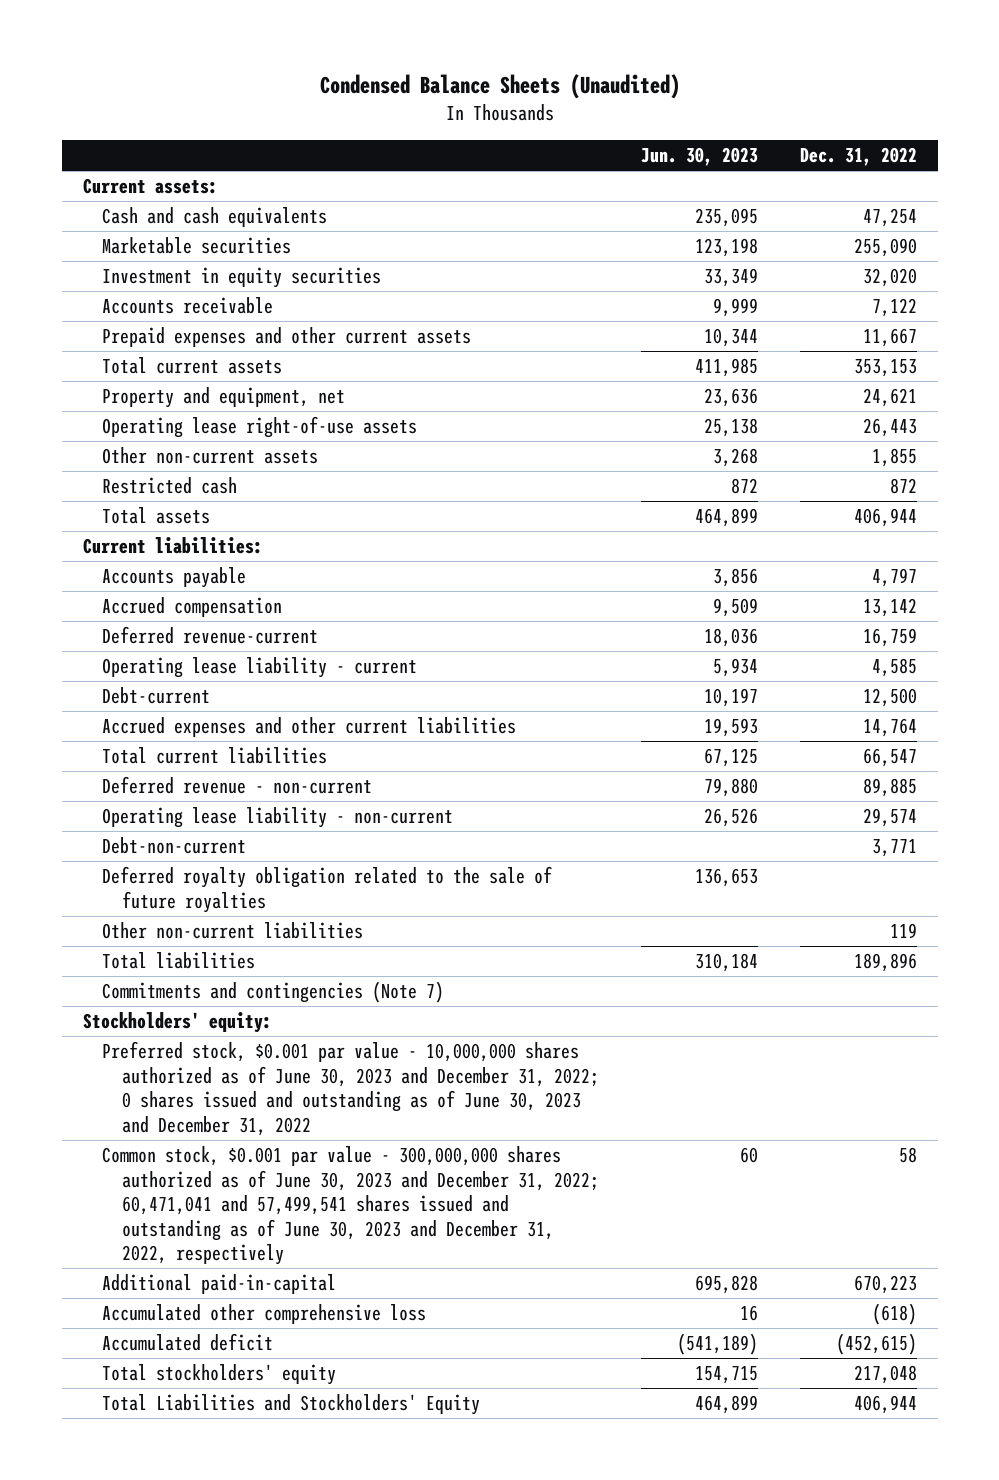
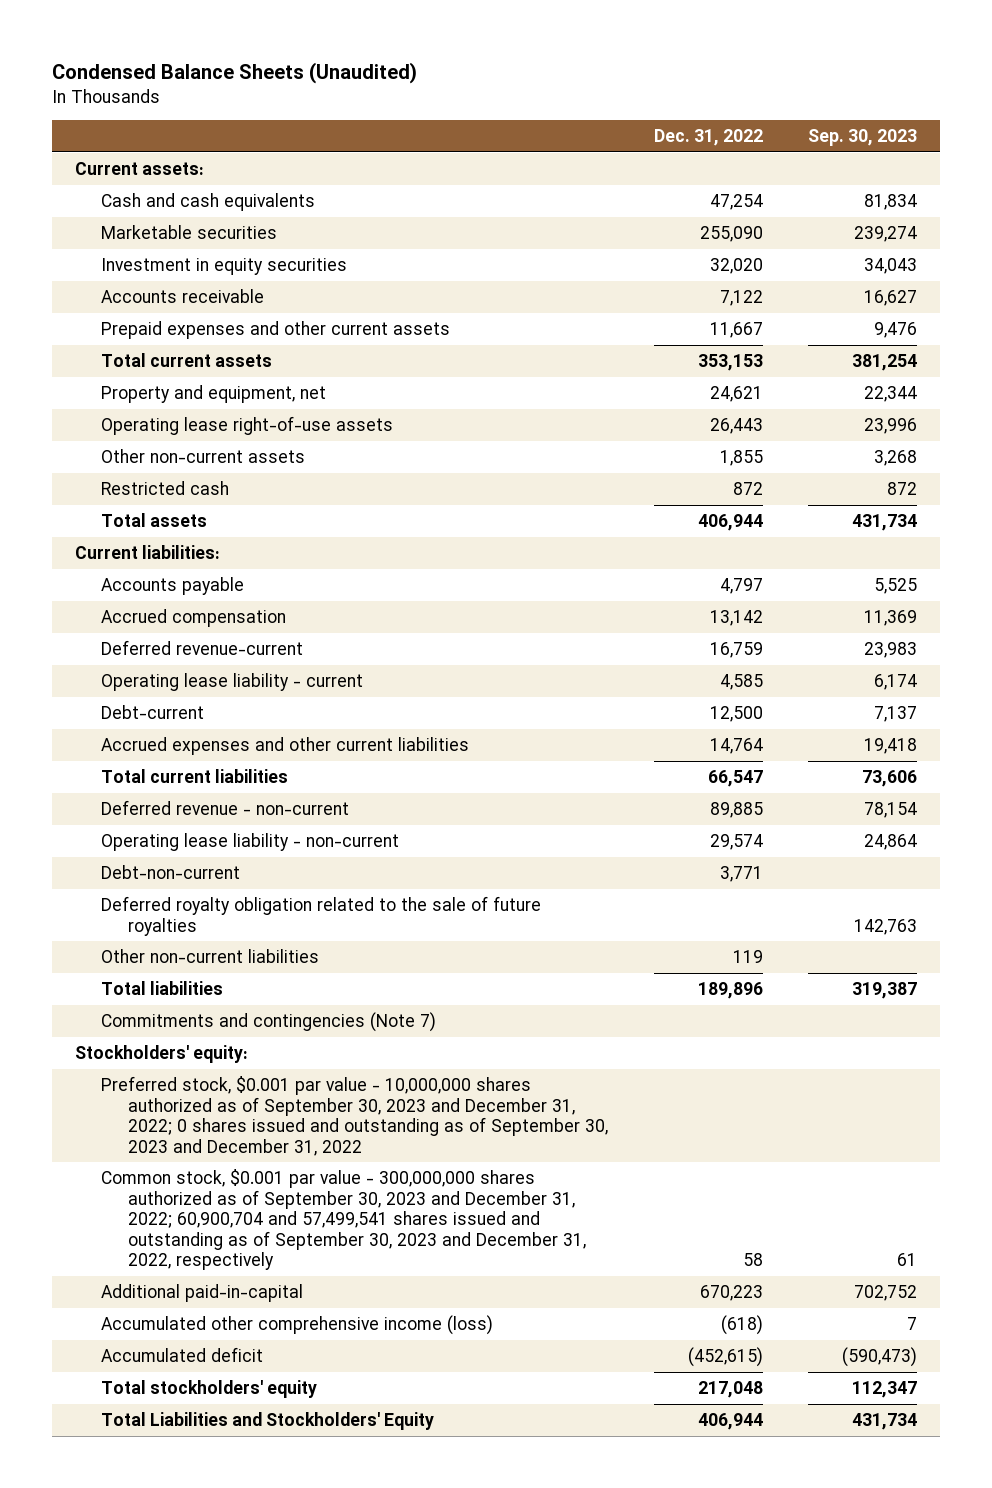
[640,147,758,167] Jun. 30, 2023 -> none
none -> [808,129,918,147] Sep. 30, 2023
[102,1041,599,1136] Preferred stock, $0.001 par value - 10,000,000 shares authorized as of June 30, 2023 and December 31, 2022; 0 shares issued and outstanding as of June 30, 2023 and December 31, 2022 -> [101,1076,608,1156] Preferred stock, $0.001 par value - 10,000,000 shares authorized as of September 30, 2023 and December 31, 2022; 0 shares issued and outstanding as of September 30, 2023 and December 31, 2022
[102,1146,599,1266] Common stock, $0.001 par value - 300,000,000 shares authorized as of June 30, 2023 and December 31, 2022; 60,471,041 and 57,499,541 shares issued and outstanding as of June 30, 2023 and December 31, 2022, respectively -> [101,1169,586,1271] Common stock, $0.001 par value - 300,000,000 shares authorized as of September 30, 2023 and December 31, 2022; 60,900,704 and 57,499,541 shares issued and outstanding as of September 30, 2023 and December 31, 2022, respectively
[102,1304,427,1325] Accumulated other comprehensive loss -> [101,1315,494,1336] Accumulated other comprehensive income (loss)

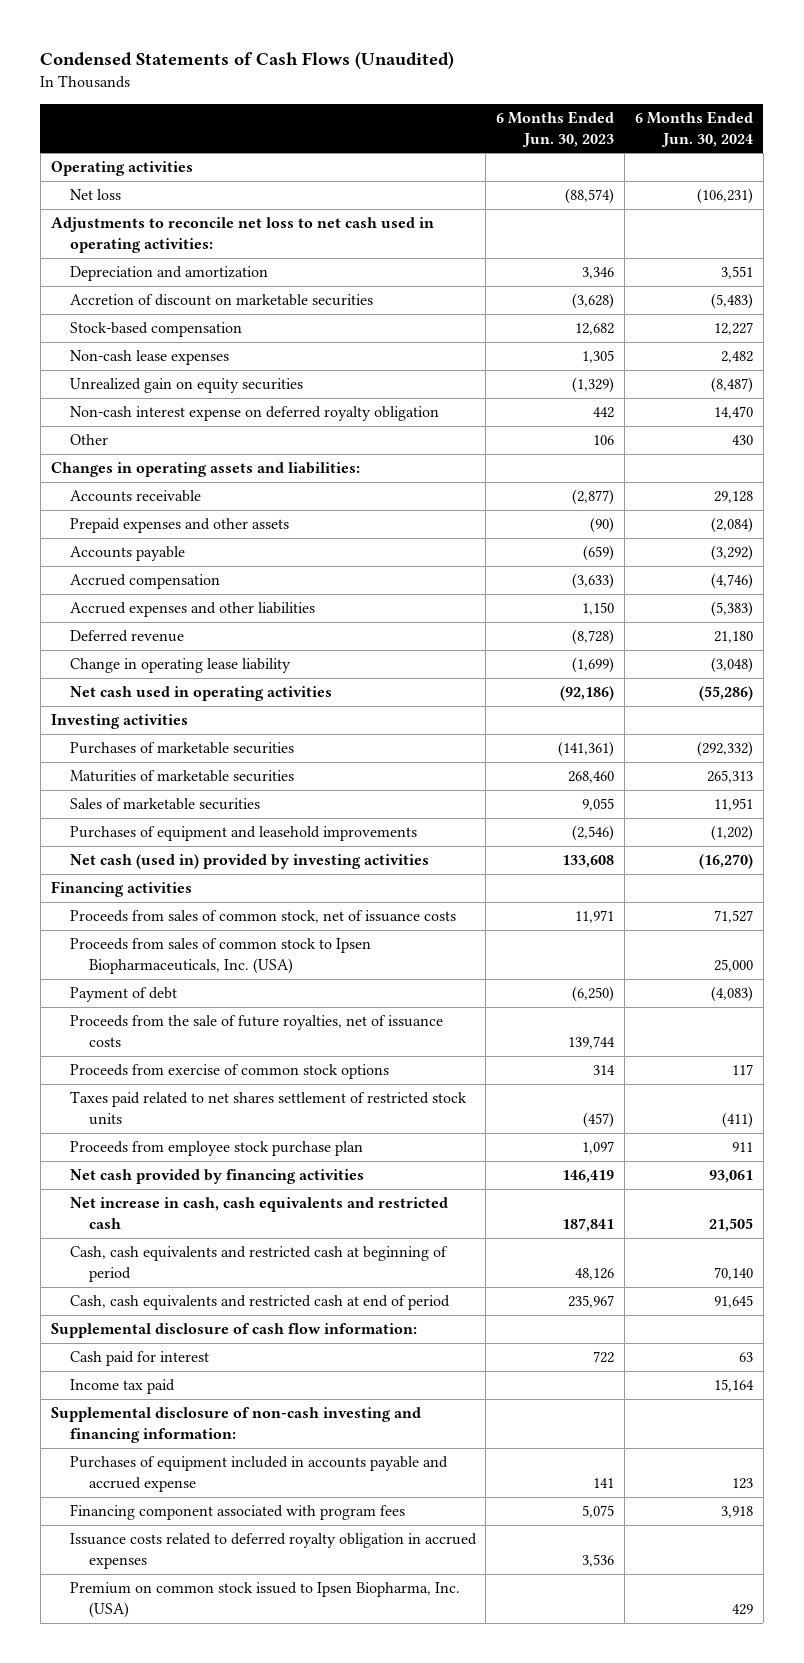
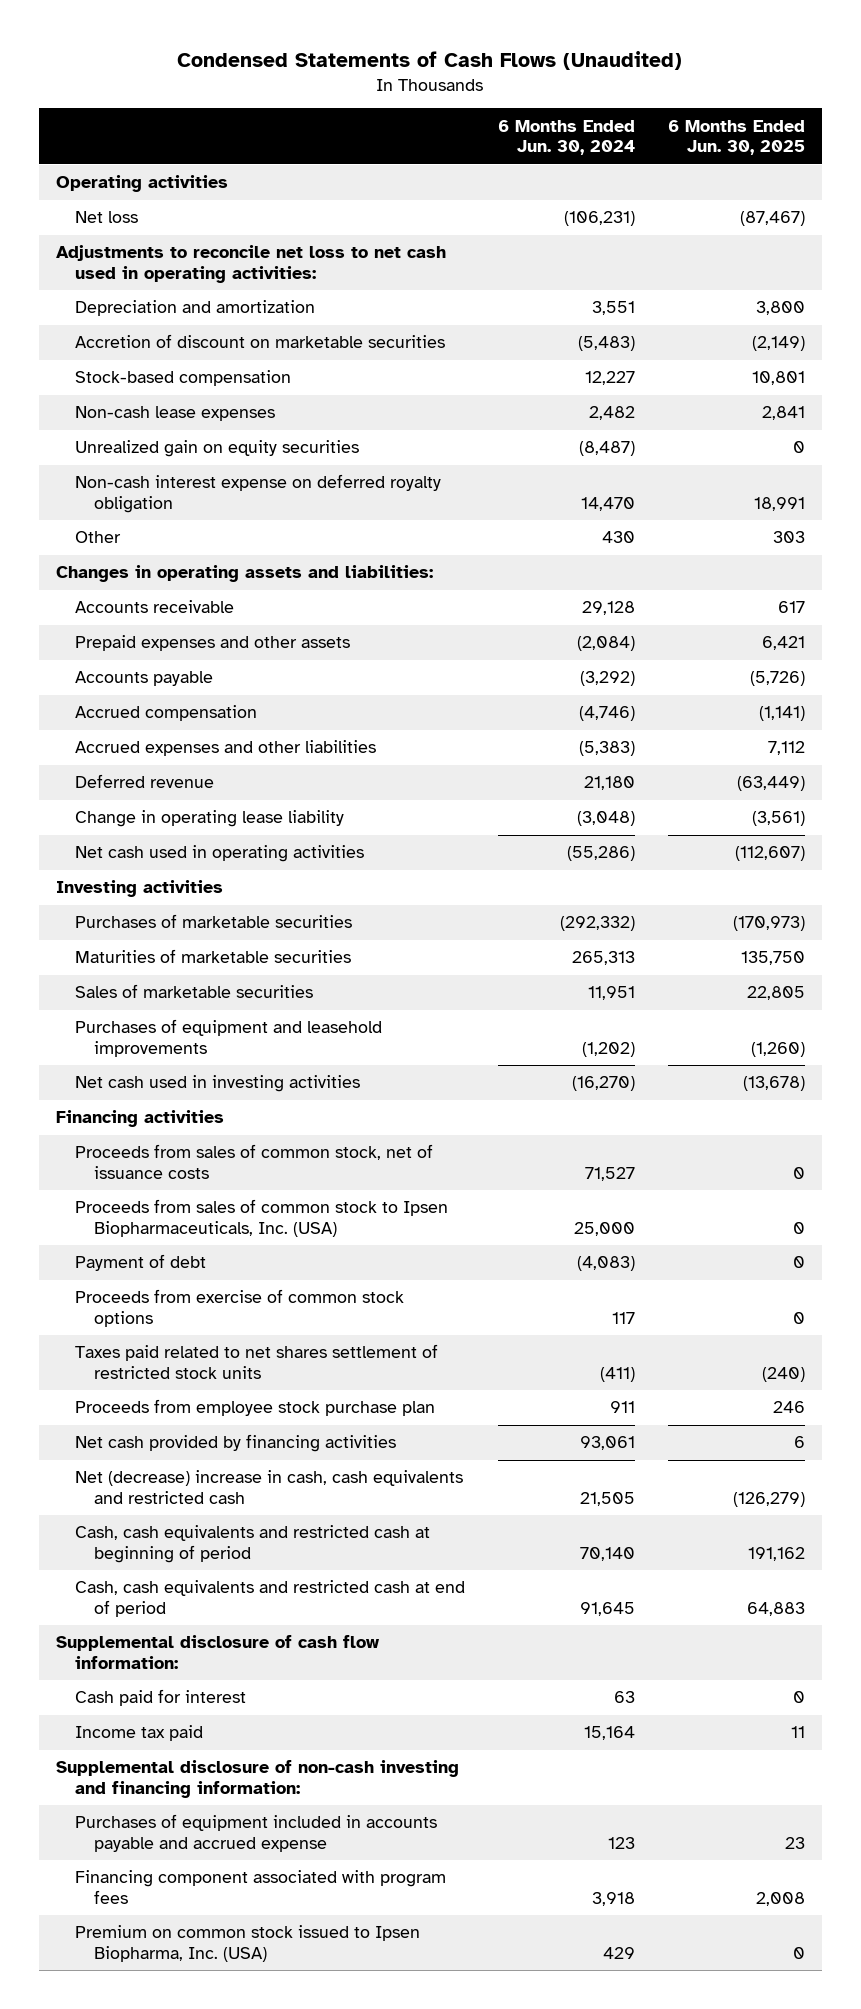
[496,110,615,147] 6 Months Ended Jun. 30, 2023 -> none
none -> [668,119,806,156] 6 Months Ended Jun. 30, 2025
[69,854,429,870] Net cash (used in) provided by investing activities -> [74,1075,360,1093] Net cash used in investing activities
[69,1015,443,1048] Proceeds from the sale of future royalties, net of issuance costs -> none
[69,1197,448,1230] Net increase in cash, cash equivalents and restricted cash -> [74,1470,463,1505] Net (decrease) increase in cash, cash equivalents and restricted cash
[69,1533,477,1570] Issuance costs related to deferred royalty obligation in accrued expenses -> none

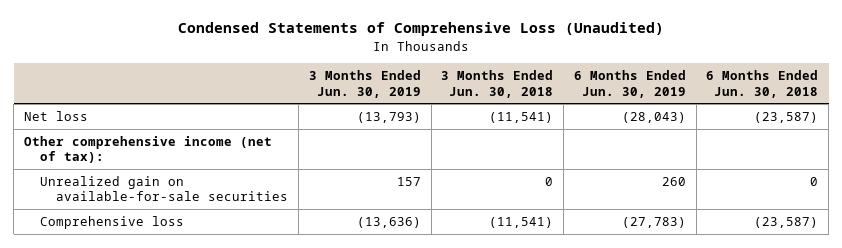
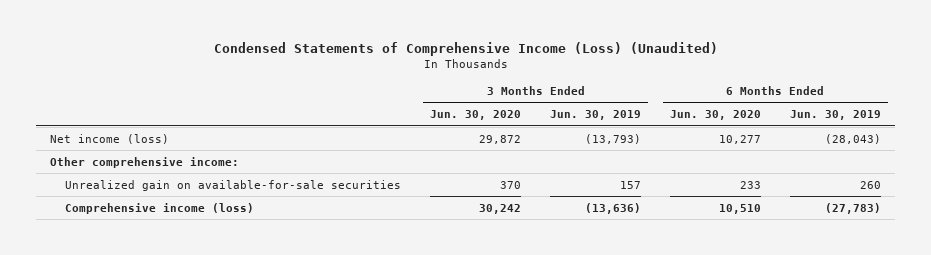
[178,22,665,37] Condensed Statements of Comprehensive Loss (Unaudited) -> [213,42,718,57] Condensed Statements of Comprehensive Income (Loss) (Unaudited)
[441,70,554,98] 3 Months Ended Jun. 30, 2018 -> none
[706,70,819,98] 6 Months Ended Jun. 30, 2018 -> none
none -> [430,110,522,121] Jun. 30, 2020
none -> [670,110,762,121] Jun. 30, 2020
[23,110,88,121] Net loss -> [50,133,170,144] Net income (loss)
[23,135,272,164] Other comprehensive income (net of tax): -> [50,156,240,168] Other comprehensive income:
[40,215,185,229] Comprehensive loss -> [65,202,255,214] Comprehensive income (loss)

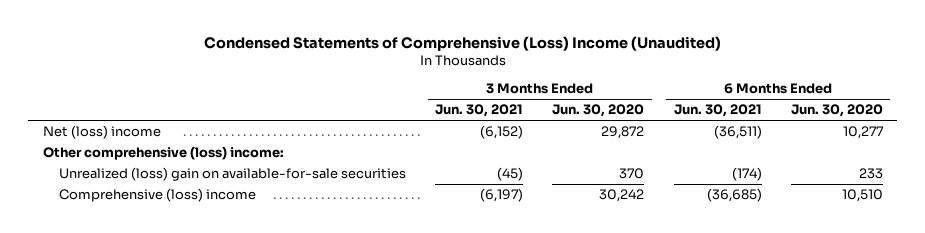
[213,42,718,57] Condensed Statements of Comprehensive Income (Loss) (Unaudited) -> [203,35,721,51] Condensed Statements of Comprehensive (Loss) Income (Unaudited)
[550,110,642,121] Jun. 30, 2019 -> none
[789,110,881,121] Jun. 30, 2019 -> none
none -> [435,104,524,118] Jun. 30, 2021
none -> [673,104,762,118] Jun. 30, 2021
[50,133,170,144] Net income (loss) -> [42,125,161,140] Net (loss) income
[50,156,240,168] Other comprehensive income: -> [42,146,284,161] Other comprehensive (loss) income:
[65,179,402,191] Unrealized gain on available-for-sale securities -> [58,167,406,182] Unrealized (loss) gain on available-for-sale securities
[65,202,255,214] Comprehensive income (loss) -> [58,188,256,203] Comprehensive (loss) income

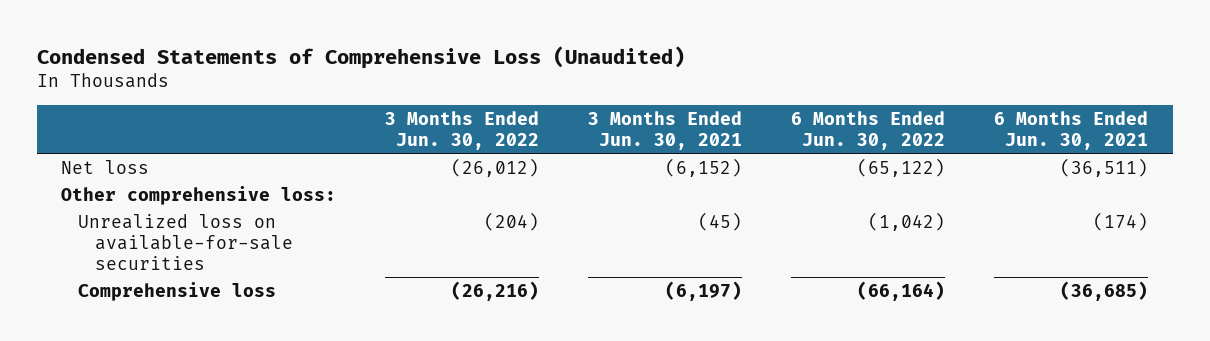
[203,35,721,51] Condensed Statements of Comprehensive (Loss) Income (Unaudited) -> [36,45,685,69] Condensed Statements of Comprehensive Loss (Unaudited)
[552,104,645,118] Jun. 30, 2020 -> none
[790,104,883,118] Jun. 30, 2020 -> none
none -> [385,110,540,150] 3 Months Ended Jun. 30, 2022
none -> [791,110,946,150] 6 Months Ended Jun. 30, 2022
[42,125,161,140] Net (loss) income -> [61,159,150,174] Net loss
[42,146,284,161] Other comprehensive (loss) income: -> [61,185,337,205] Other comprehensive loss:
[58,167,406,182] Unrealized (loss) gain on available-for-sale securities -> [78,213,294,270] Unrealized loss on available-for-sale securities
[58,188,256,203] Comprehensive (loss) income -> [78,281,277,301] Comprehensive loss

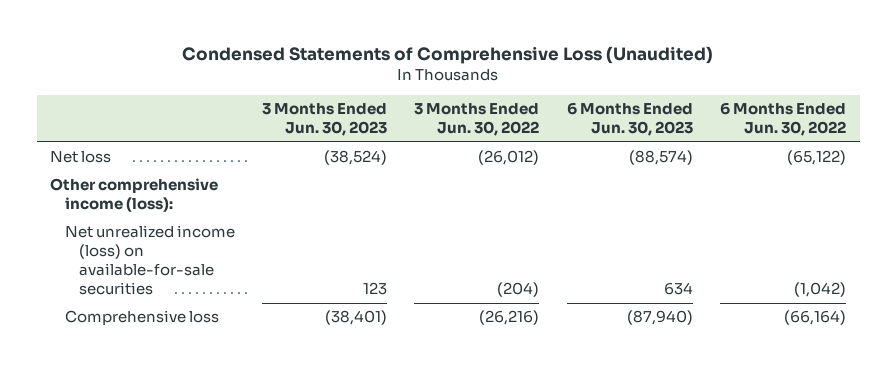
[588,110,743,150] 3 Months Ended Jun. 30, 2021 -> none
[994,110,1149,150] 6 Months Ended Jun. 30, 2021 -> none
none -> [261,103,387,137] 3 Months Ended Jun. 30, 2023
none -> [566,102,693,137] 6 Months Ended Jun. 30, 2023
[61,185,337,205] Other comprehensive loss: -> [50,178,219,213] Other comprehensive income (loss):
[78,213,294,270] Unrealized loss on available-for-sale securities -> [64,225,235,296] Net unrealized income (loss) on available-for-sale securities

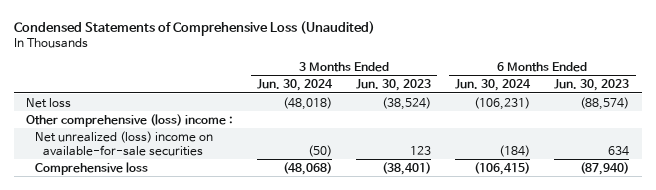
[414,103,540,137] 3 Months Ended Jun. 30, 2022 -> none
[719,102,846,137] 6 Months Ended Jun. 30, 2022 -> none
none -> [257,79,334,92] Jun. 30, 2024
none -> [455,79,532,92] Jun. 30, 2024
[50,178,219,213] Other comprehensive income (loss): -> [26,113,234,127] Other comprehensive (loss) income :
[64,225,235,296] Net unrealized income (loss) on available-for-sale securities -> [34,130,213,156] Net unrealized (loss) income on available-for-sale securities

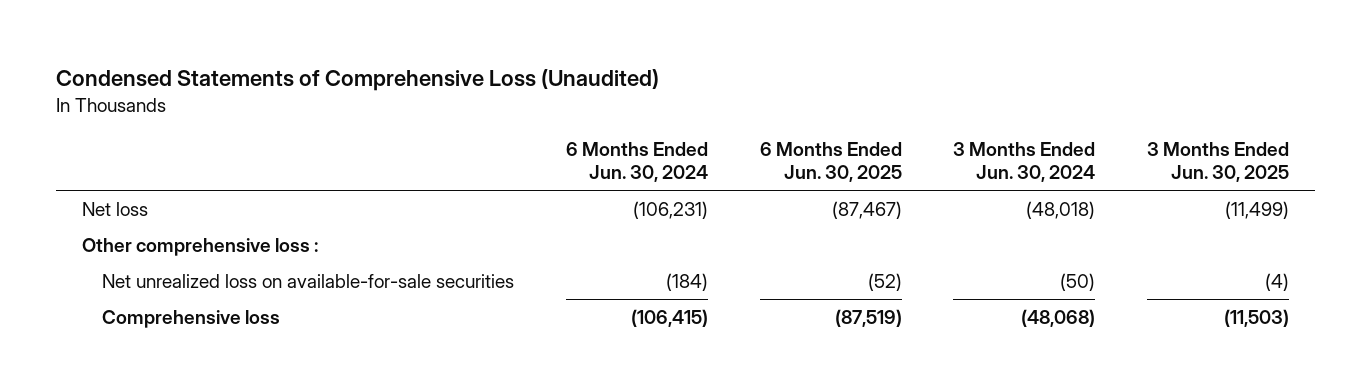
[356,79,432,92] Jun. 30, 2023 -> none
[554,79,630,92] Jun. 30, 2023 -> none
none -> [759,141,902,183] 6 Months Ended Jun. 30, 2025
none -> [1147,141,1290,183] 3 Months Ended Jun. 30, 2025
[26,113,234,127] Other comprehensive (loss) income : -> [81,237,318,256] Other comprehensive loss :
[34,130,213,156] Net unrealized (loss) income on available-for-sale securities -> [102,273,515,288] Net unrealized loss on available-for-sale securities

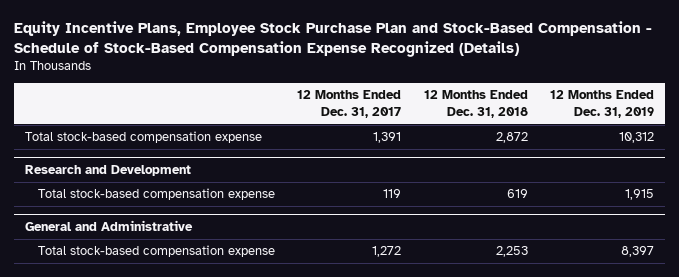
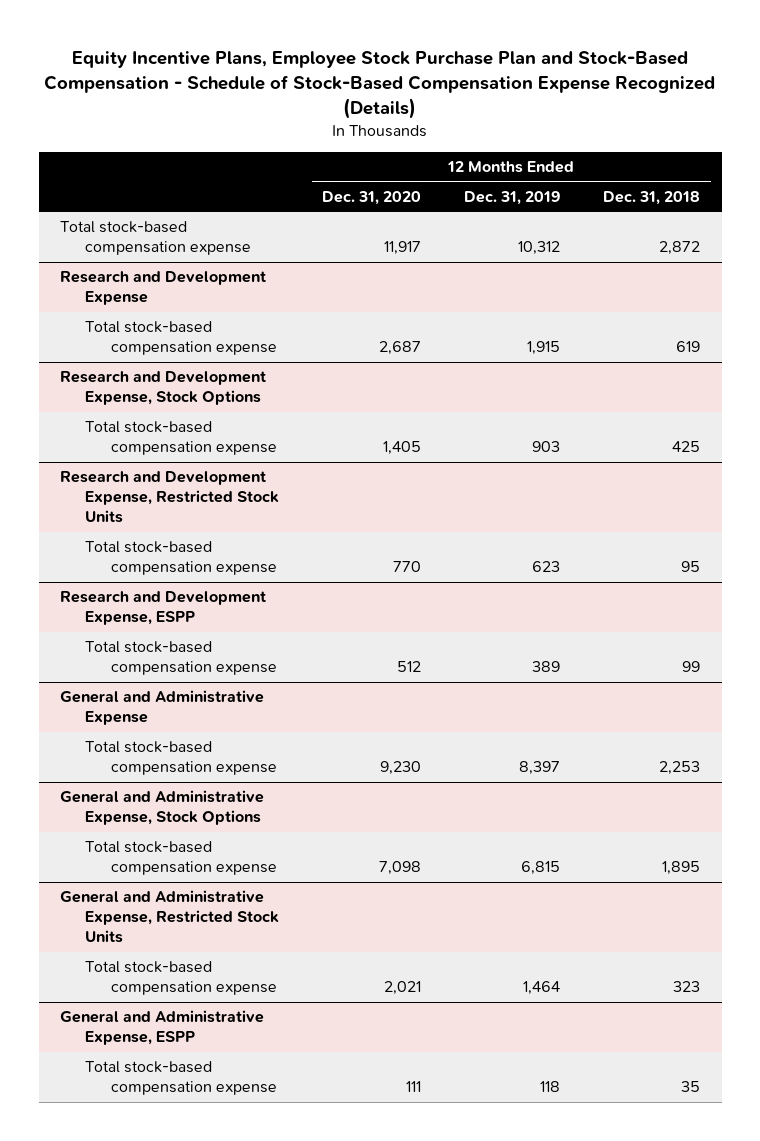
[297,90,402,118] 12 Months Ended Dec. 31, 2017 -> none
none -> [322,191,422,206] Dec. 31, 2020
[24,164,191,176] Research and Development -> [60,271,267,306] Research and Development Expense
none -> [60,371,267,406] Research and Development Expense, Stock Options
none -> [85,421,277,456] Total stock-based compensation expense
none -> [60,471,280,524] Research and Development Expense, Restricted Stock Units
none -> [85,541,277,576] Total stock-based compensation expense
none -> [60,591,267,626] Research and Development Expense, ESPP
none -> [85,641,277,676] Total stock-based compensation expense
[24,219,193,231] General and Administrative -> [60,690,265,726] General and Administrative Expense
none -> [60,790,265,826] General and Administrative Expense, Stock Options
none -> [85,841,277,876] Total stock-based compensation expense
none -> [60,890,280,944] General and Administrative Expense, Restricted Stock Units
none -> [85,961,277,996] Total stock-based compensation expense
none -> [60,1010,265,1046] General and Administrative Expense, ESPP
none -> [85,1061,277,1096] Total stock-based compensation expense

